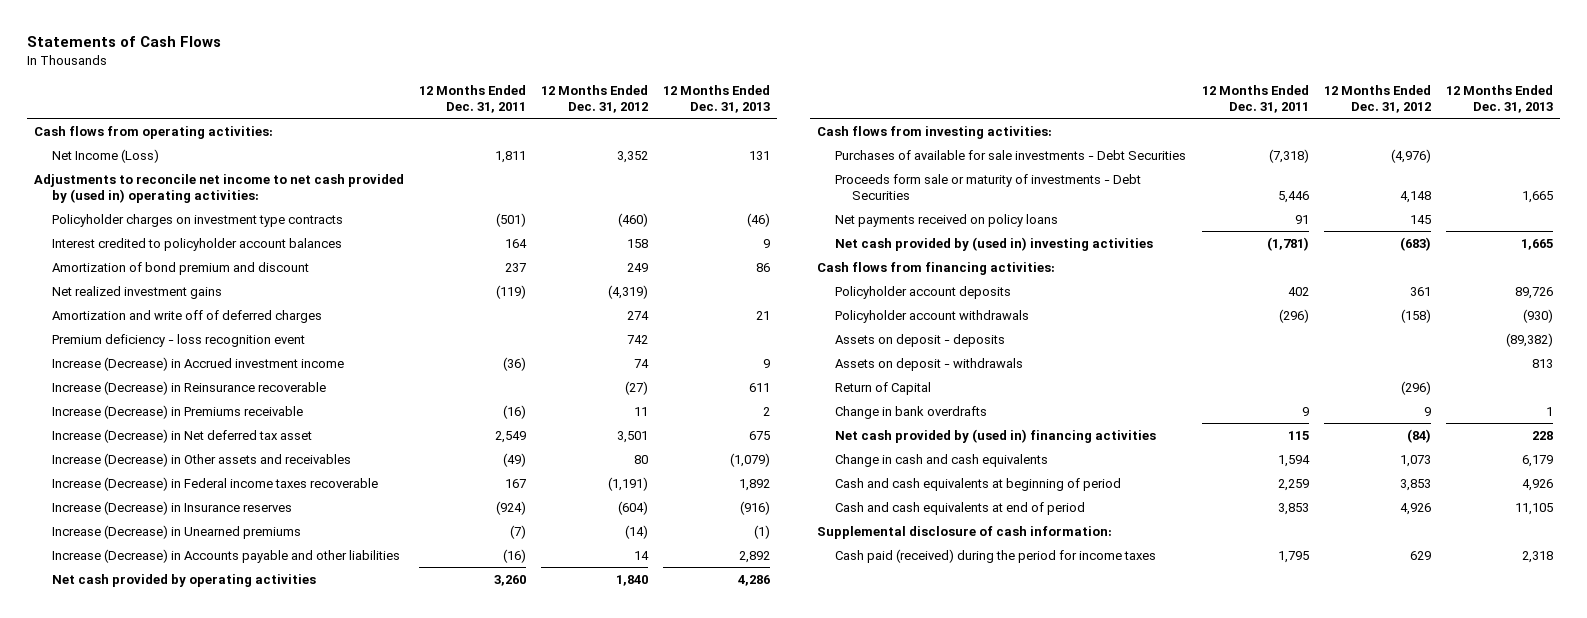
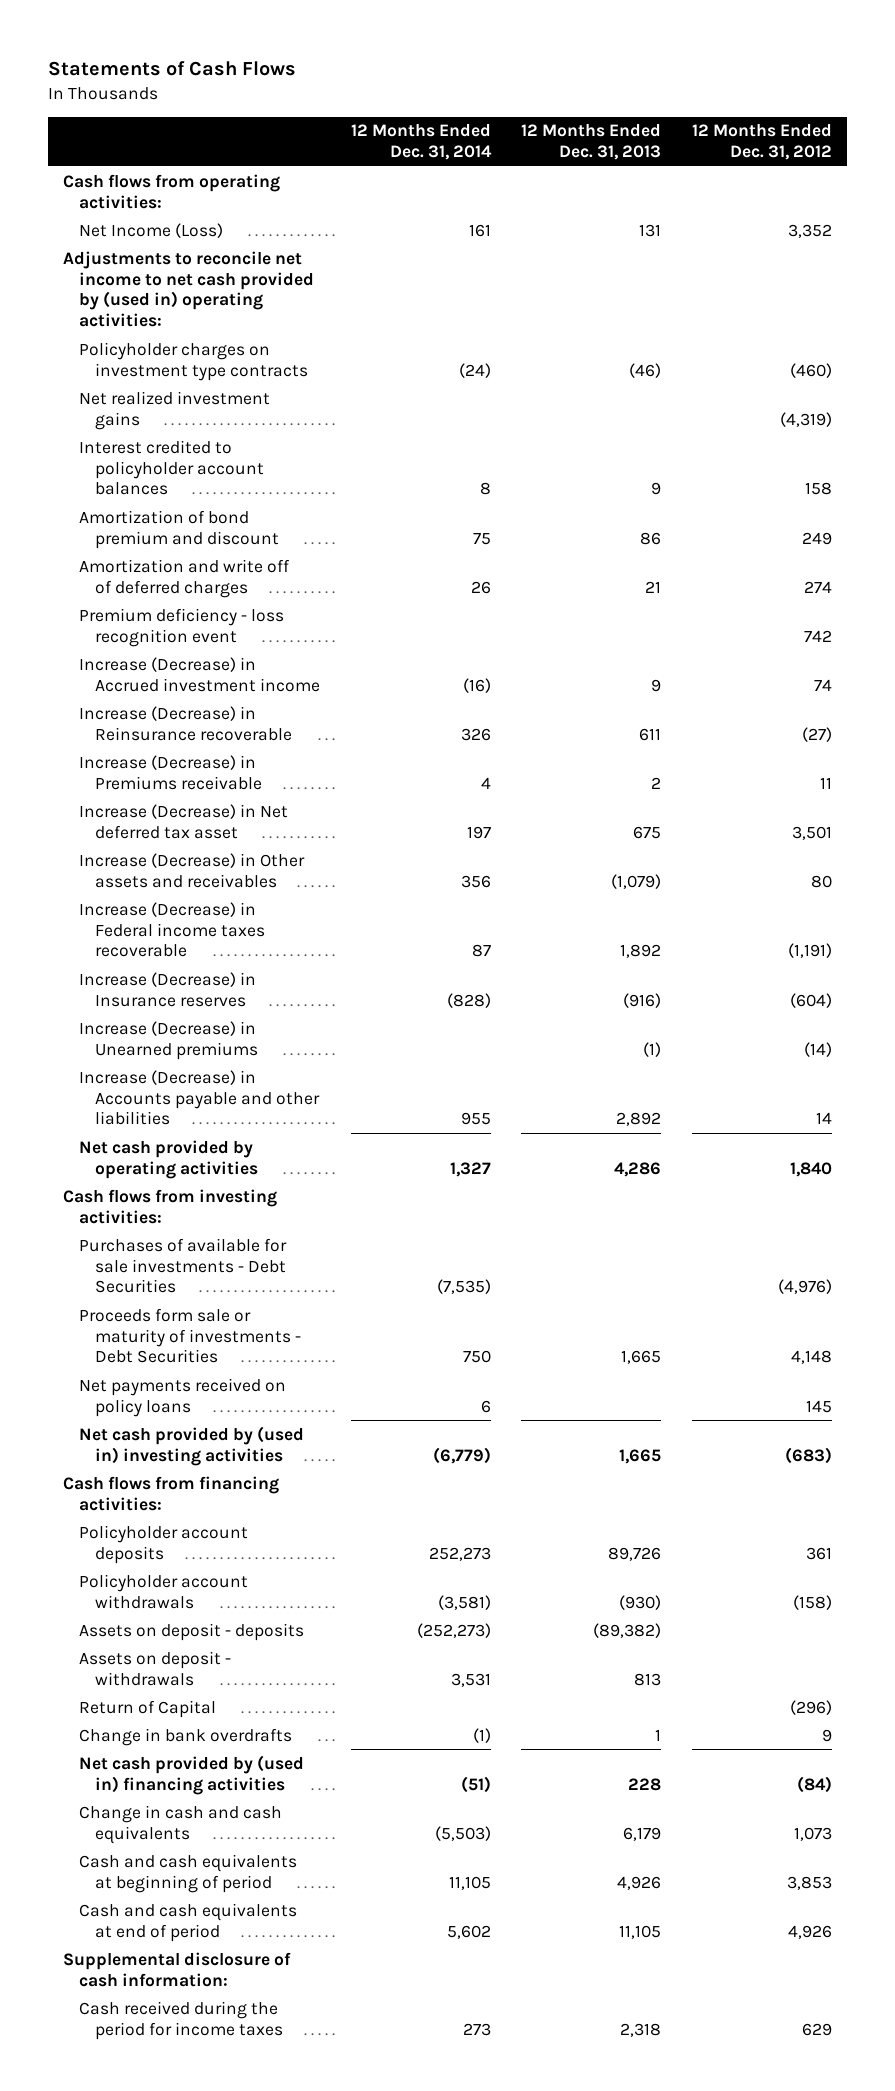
[419,84,527,113] 12 Months Ended Dec. 31, 2011 -> none
none -> [350,124,492,161] 12 Months Ended Dec. 31, 2014
[51,285,222,299] Net realized investment gains -> [79,390,271,430] Net realized investment gains
[834,548,1156,563] Cash paid (received) during the period for income taxes -> [79,2000,284,2040] Cash received during the period for income taxes

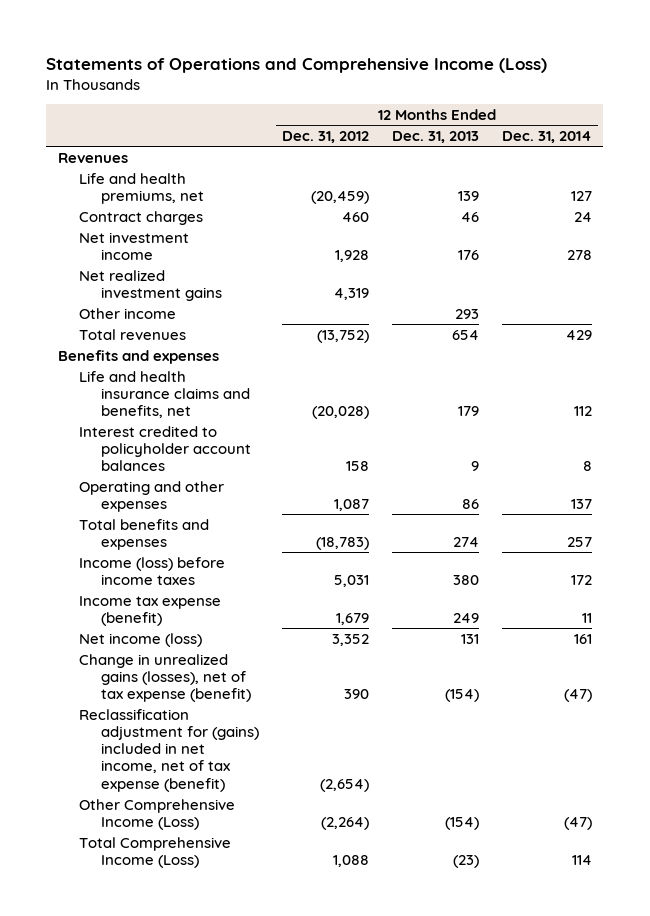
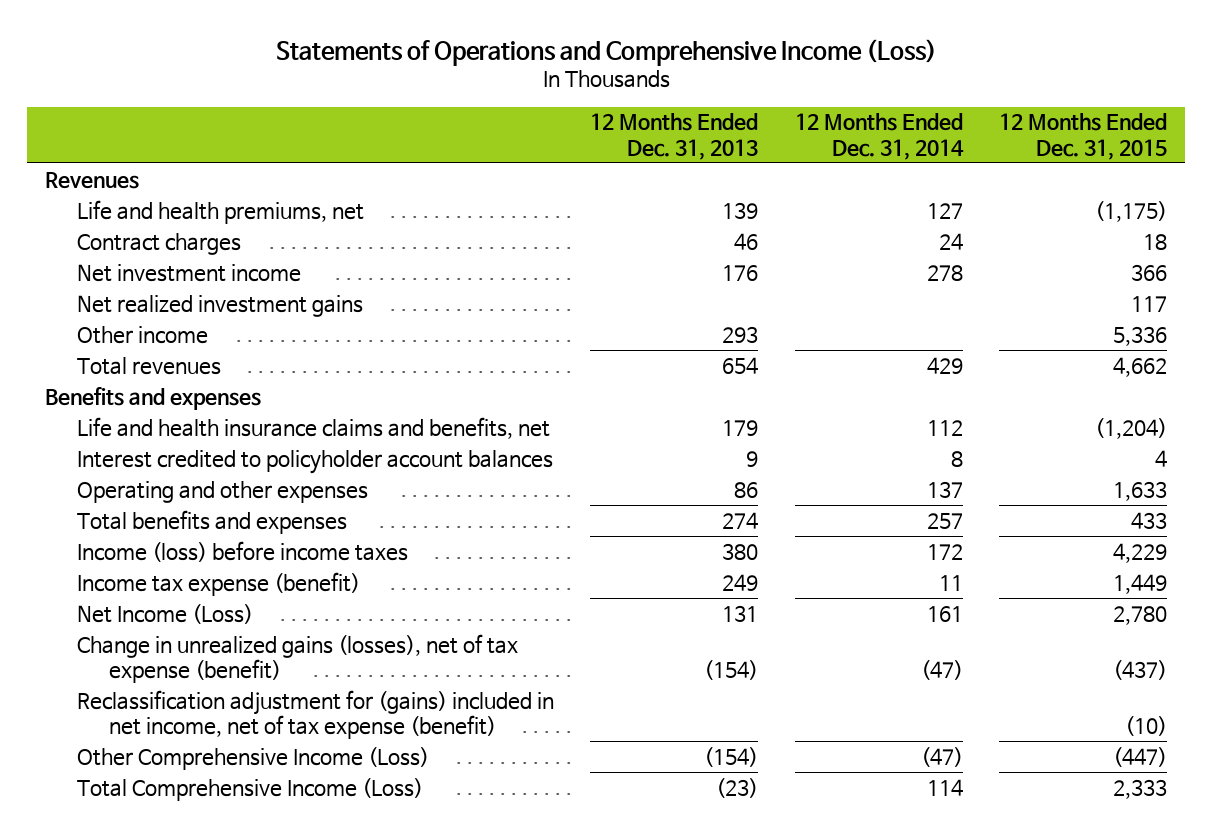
[281,131,369,144] Dec. 31, 2012 -> none
none -> [999,113,1168,160] 12 Months Ended Dec. 31, 2015
[79,632,203,647] Net income (loss) -> [76,603,253,624] Net Income (Loss)

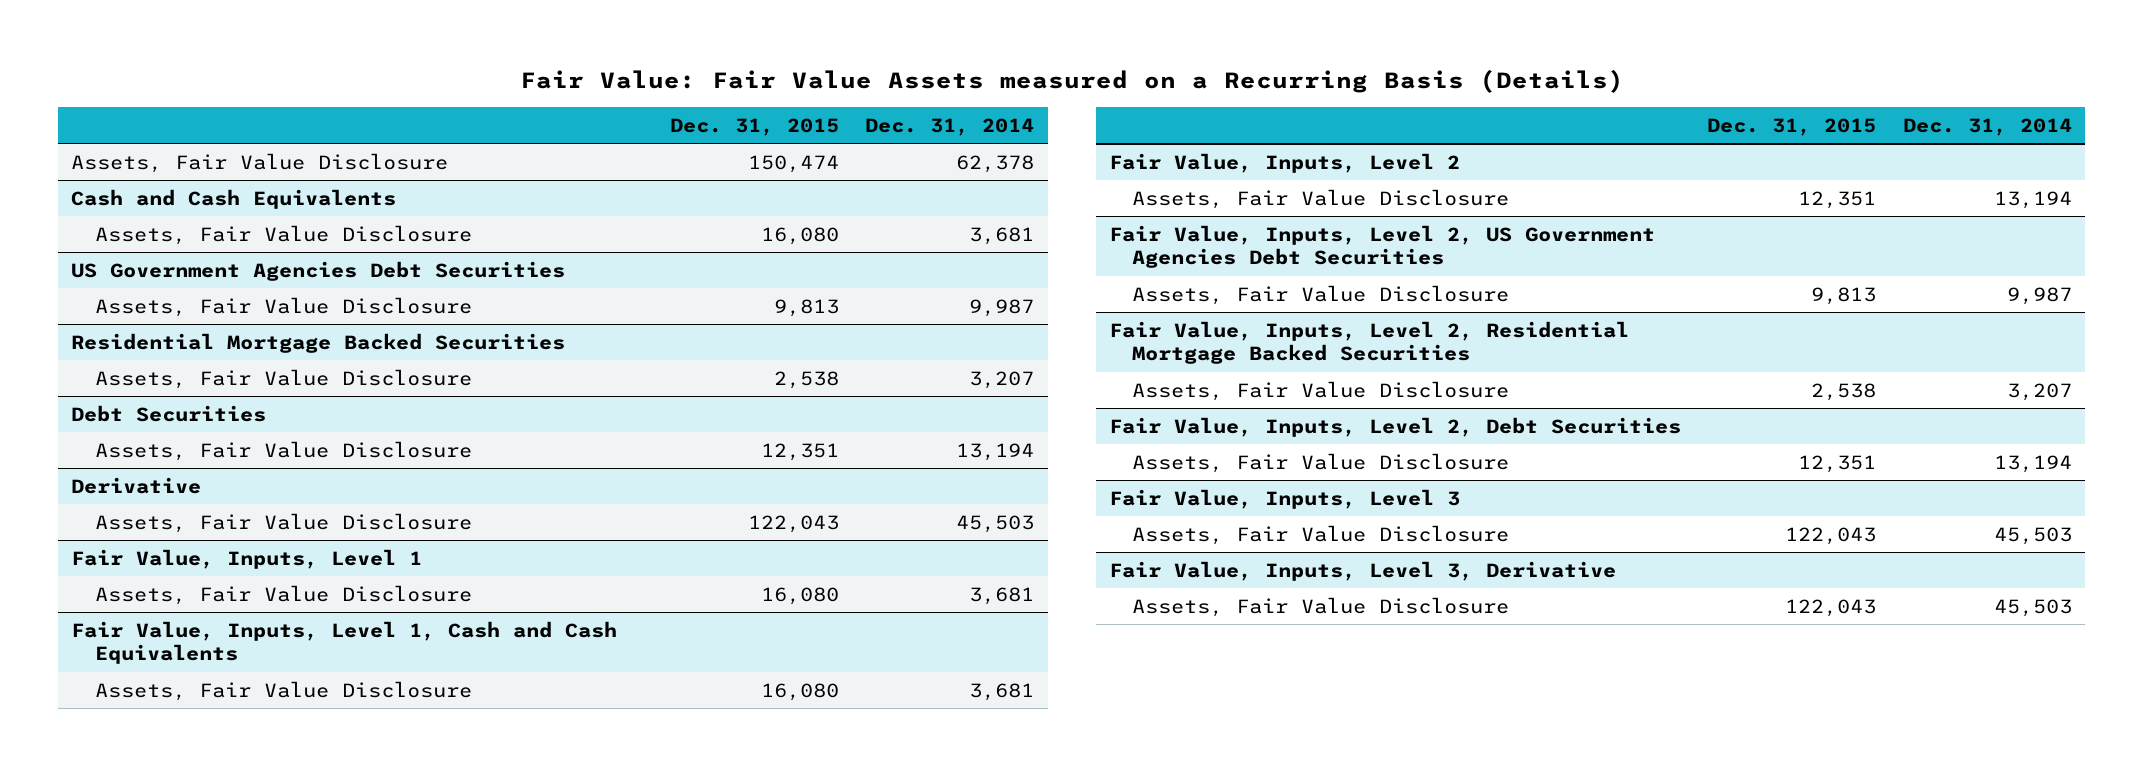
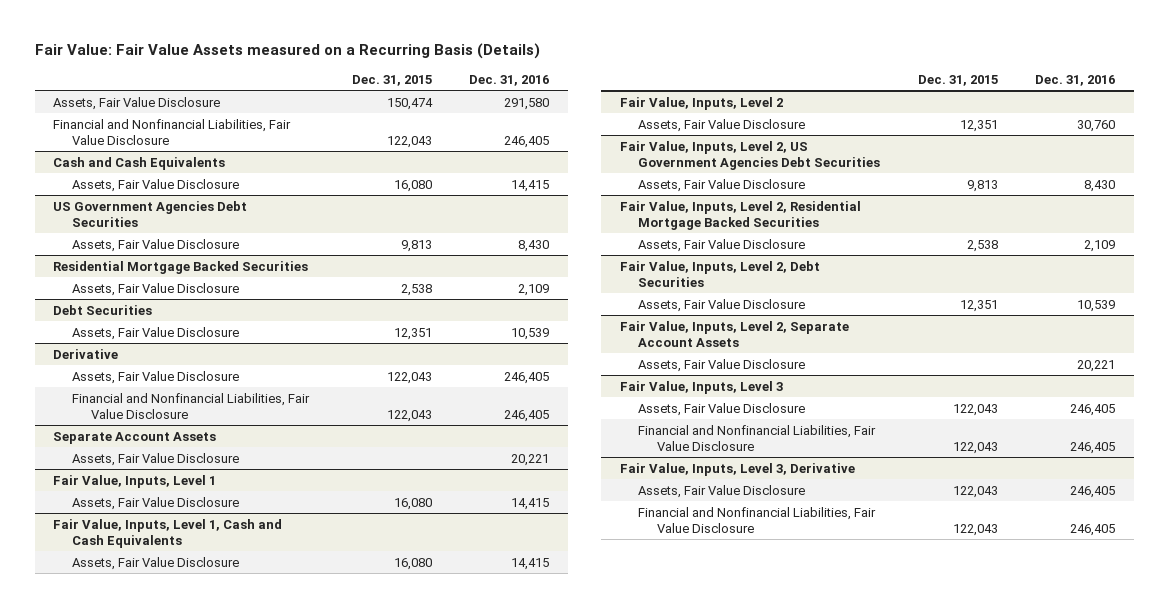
[865,117,1035,136] Dec. 31, 2014 -> none
none -> [469,74,550,86] Dec. 31, 2016
none -> [53,118,292,145] Financial and Nonfinancial Liabilities, Fair Value Disclosure
none -> [71,392,310,419] Financial and Nonfinancial Liabilities, Fair Value Disclosure
none -> [53,431,217,444] Separate Account Assets
none -> [71,452,239,466] Assets, Fair Value Disclosure
none -> [619,320,849,347] Fair Value, Inputs, Level 2, Separate Account Assets
none -> [638,358,806,372] Assets, Fair Value Disclosure
none -> [638,424,877,451] Financial and Nonfinancial Liabilities, Fair Value Disclosure
none -> [638,506,877,533] Financial and Nonfinancial Liabilities, Fair Value Disclosure

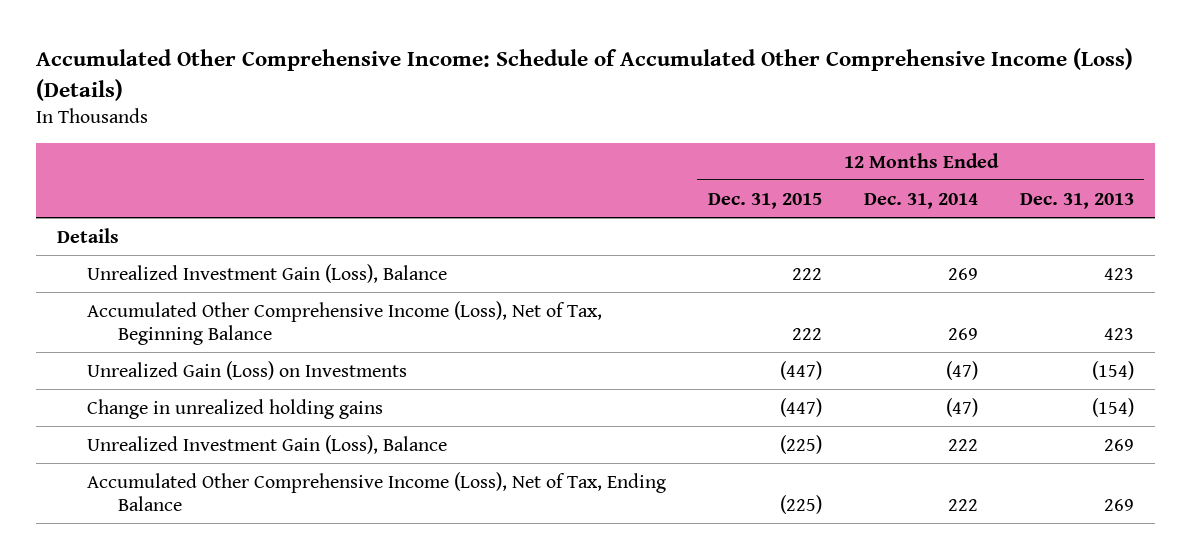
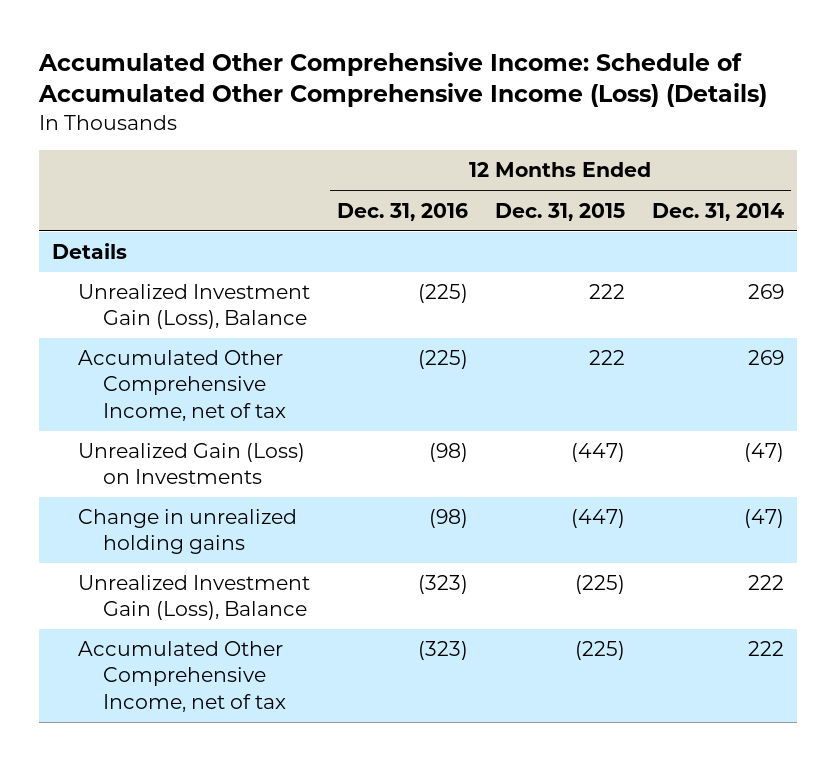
[1019,192,1134,209] Dec. 31, 2013 -> none
none -> [336,202,468,221] Dec. 31, 2016
[87,300,603,345] Accumulated Other Comprehensive Income (Loss), Net of Tax, Beginning Balance -> [77,350,287,421] Accumulated Other Comprehensive Income, net of tax
[87,471,667,511] Accumulated Other Comprehensive Income (Loss), Net of Tax, Ending Balance -> [77,641,287,712] Accumulated Other Comprehensive Income, net of tax

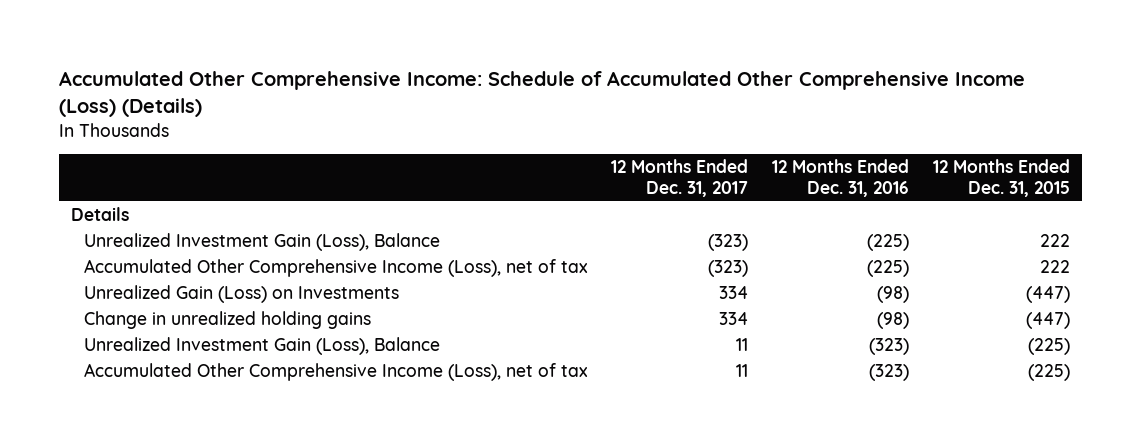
[651,202,784,221] Dec. 31, 2014 -> none
none -> [611,159,749,197] 12 Months Ended Dec. 31, 2017
[77,350,287,421] Accumulated Other Comprehensive Income, net of tax -> [83,259,588,278] Accumulated Other Comprehensive Income (Loss), net of tax
[77,641,287,712] Accumulated Other Comprehensive Income, net of tax -> [83,363,588,382] Accumulated Other Comprehensive Income (Loss), net of tax

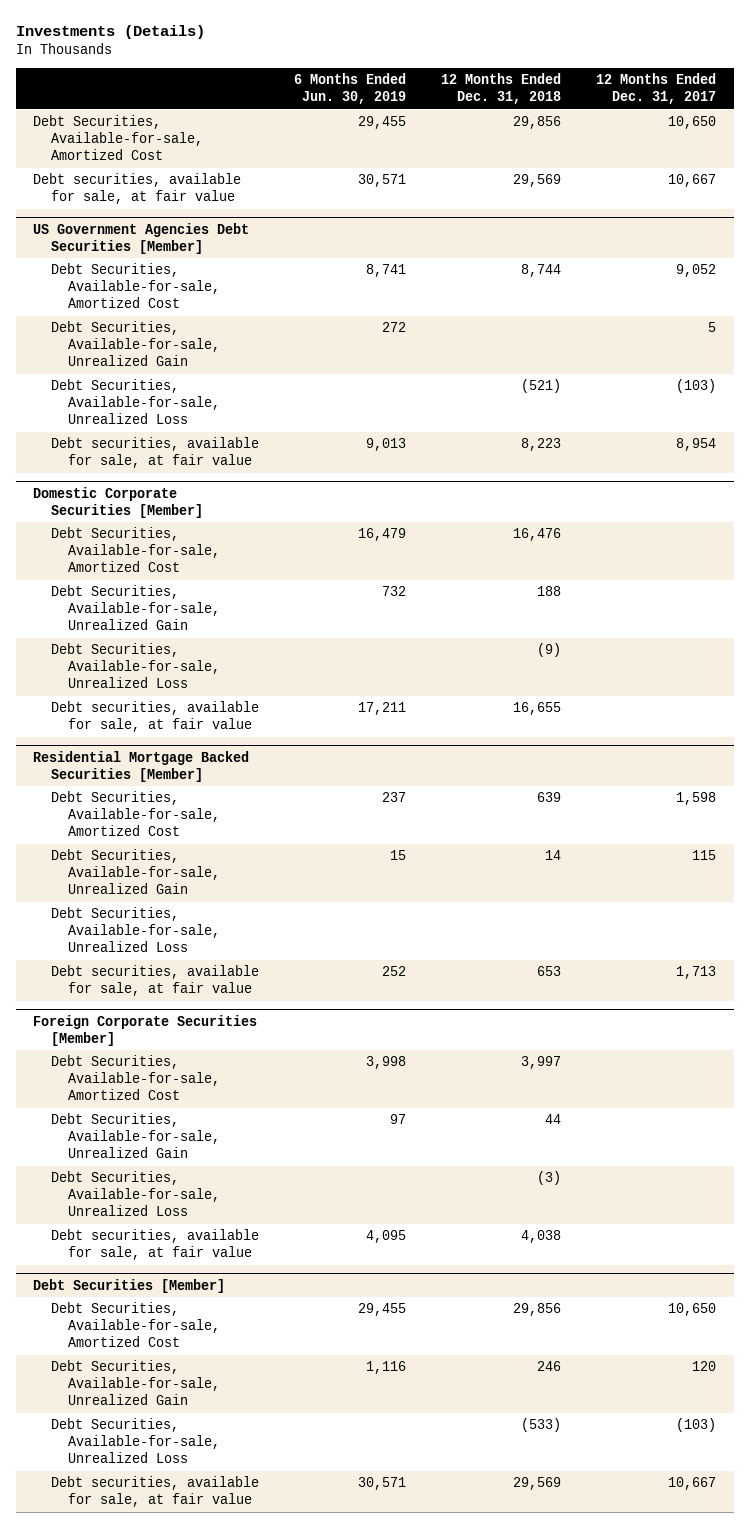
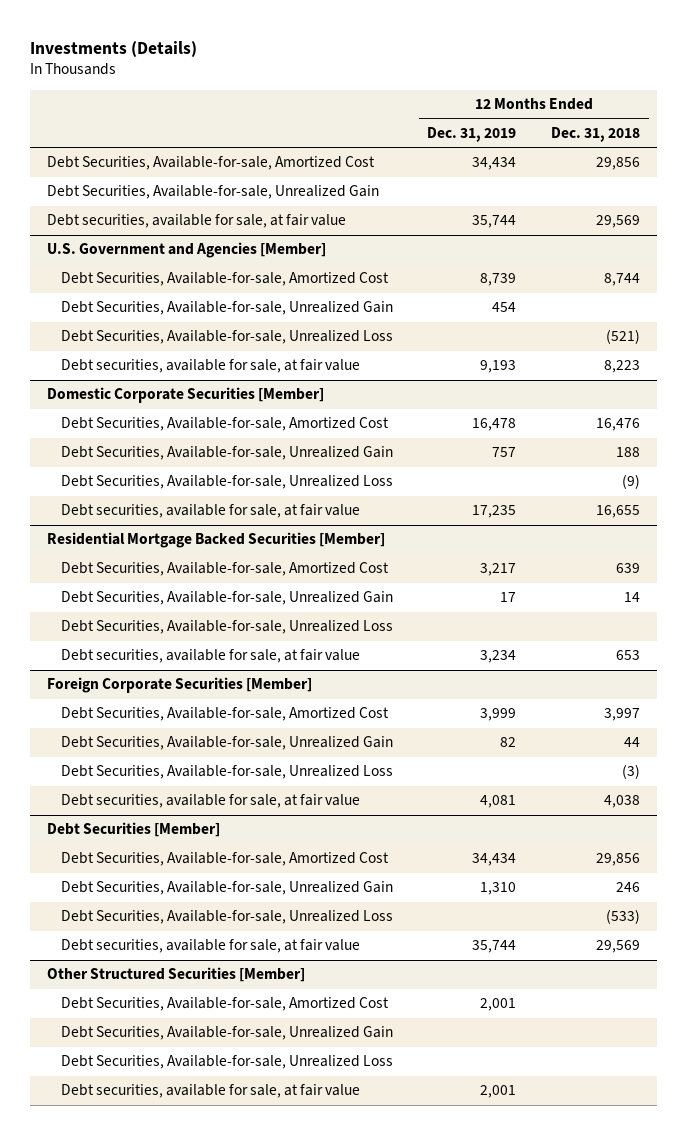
[293,73,406,104] 6 Months Ended Jun. 30, 2019 -> none
[596,73,717,104] 12 Months Ended Dec. 31, 2017 -> none
none -> [427,126,517,142] Dec. 31, 2019
none -> [46,185,379,200] Debt Securities, Available-for-sale, Unrealized Gain
[33,222,250,254] US Government Agencies Debt Securities [Member] -> [46,242,326,259] U.S. Government and Agencies [Member]
none -> [46,967,305,983] Other Structured Securities [Member]
none -> [60,997,389,1012] Debt Securities, Available-for-sale, Amortized Cost
none -> [60,1026,393,1041] Debt Securities, Available-for-sale, Unrealized Gain
none -> [60,1055,393,1070] Debt Securities, Available-for-sale, Unrealized Loss
none -> [60,1084,360,1099] Debt securities, available for sale, at fair value

